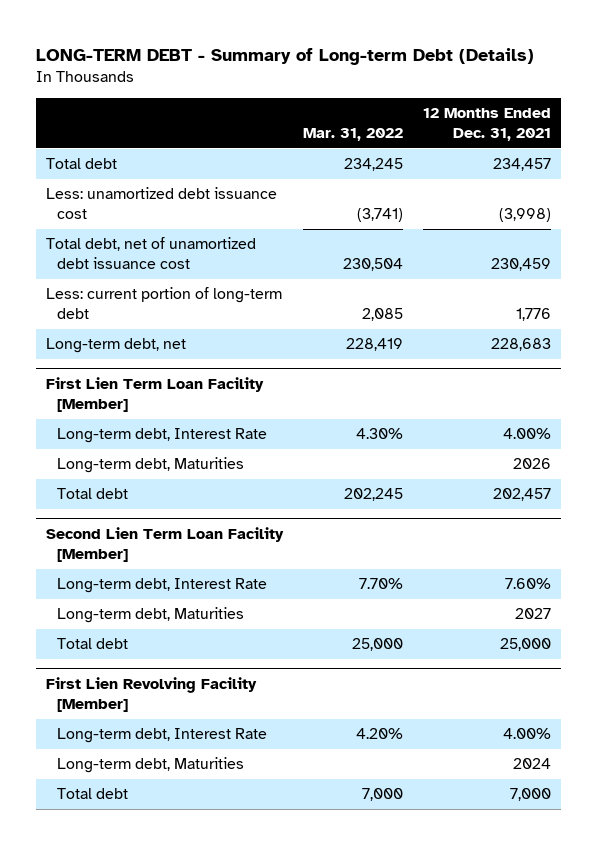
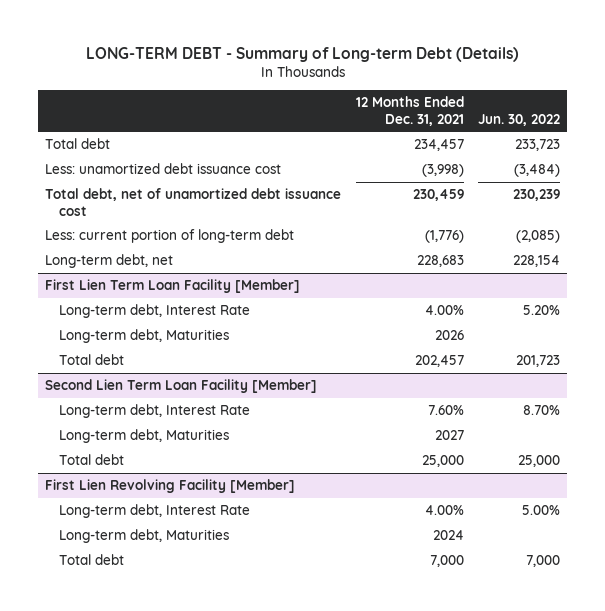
[303,127,404,141] Mar. 31, 2022 -> none
none -> [478,113,561,126] Jun. 30, 2022
[515,308,551,322] 1,776 -> [424,230,464,244] (1,776)

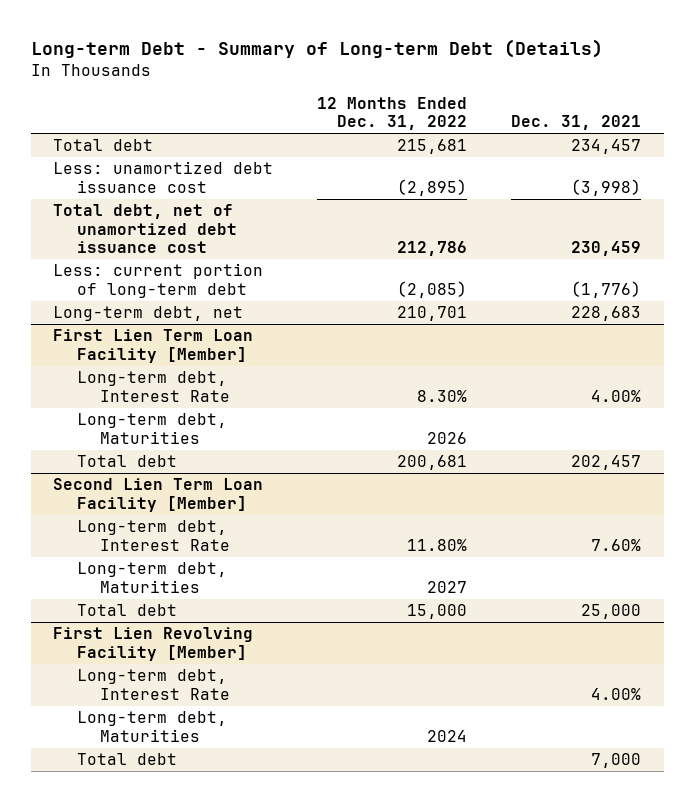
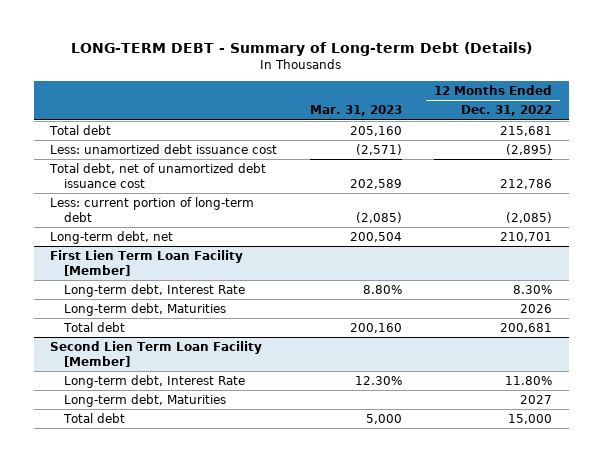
[31,39,604,59] Long-term Debt - Summary of Long-term Debt (Details) -> [71,41,533,56] LONG-TERM DEBT - Summary of Long-term Debt (Details)
[511,115,642,131] Dec. 31, 2021 -> none
none -> [309,105,402,117] Mar. 31, 2023
[53,627,254,661] First Lien Revolving Facility [Member] -> none
[76,669,231,700] Long-term debt, Interest Rate -> none
[76,711,227,742] Long-term debt, Maturities -> none
[76,753,177,766] Total debt -> none

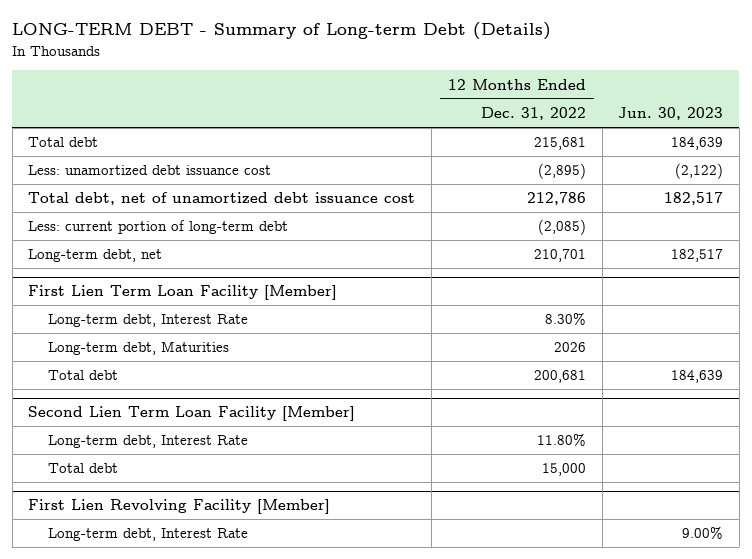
[309,105,402,117] Mar. 31, 2023 -> none
none -> [618,107,724,121] Jun. 30, 2023
[64,394,227,408] Long-term debt, Maturities -> none
none -> [28,499,331,515] First Lien Revolving Facility [Member]
none -> [47,528,248,542] Long-term debt, Interest Rate

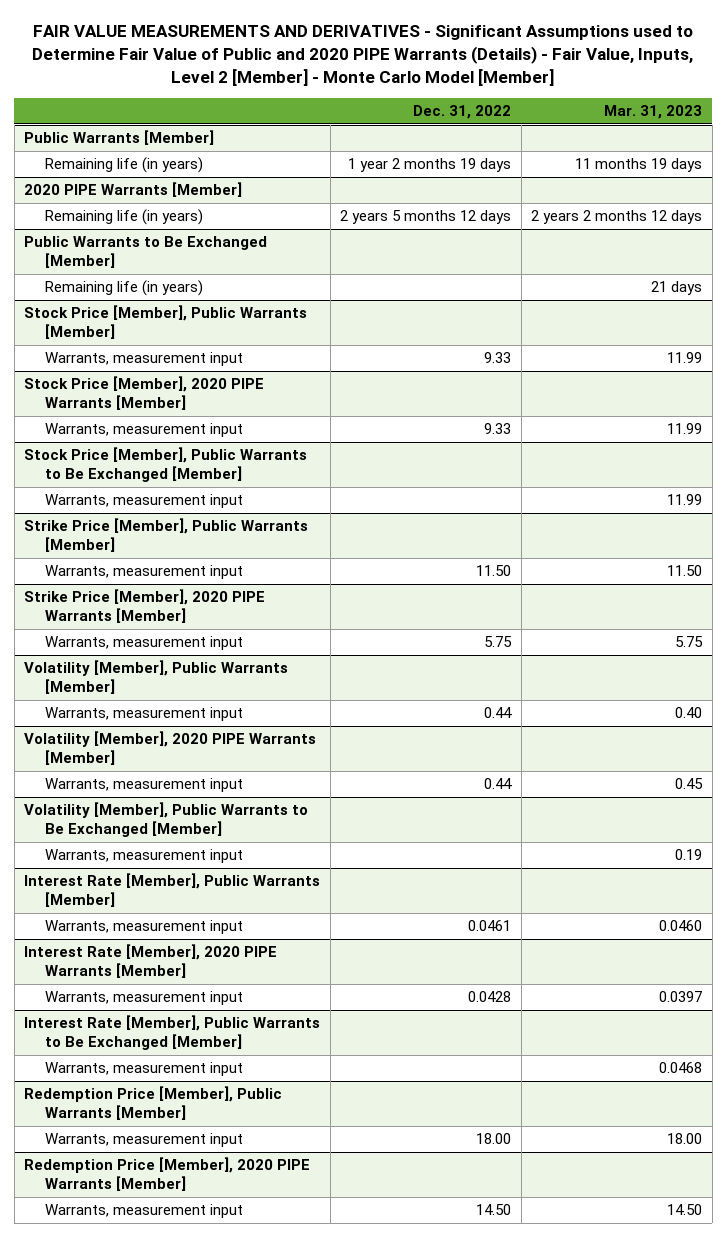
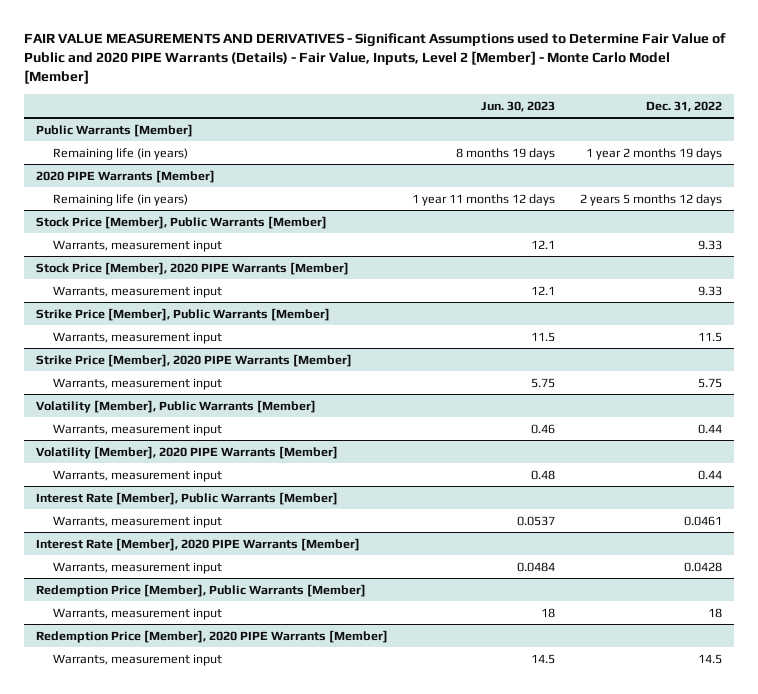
[604,104,703,119] Mar. 31, 2023 -> none
none -> [481,100,556,112] Jun. 30, 2023
[24,236,268,268] Public Warrants to Be Exchanged [Member] -> none
[44,280,203,297] Remaining life (in years) -> none
[24,447,308,482] Stock Price [Member], Public Warrants to Be Exchanged [Member] -> none
[44,494,243,509] Warrants, measurement input -> none
[476,565,512,577] 11.50 -> [697,331,722,342] 11.5
[24,802,309,837] Volatility [Member], Public Warrants to Be Exchanged [Member] -> none
[44,849,243,864] Warrants, measurement input -> none
[24,1015,321,1050] Interest Rate [Member], Public Warrants to Be Exchanged [Member] -> none
[44,1062,243,1077] Warrants, measurement input -> none
[476,1133,512,1145] 18.00 -> [707,607,722,618] 18
[476,1204,512,1216] 14.50 -> [697,653,722,664] 14.5

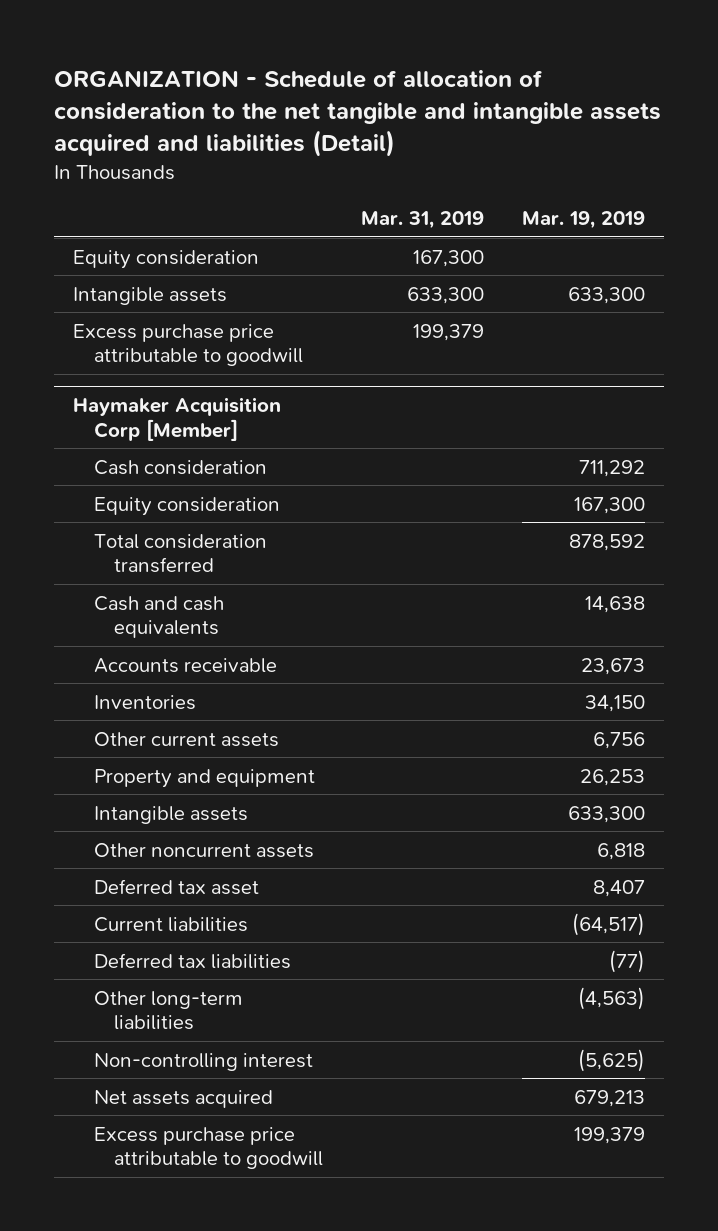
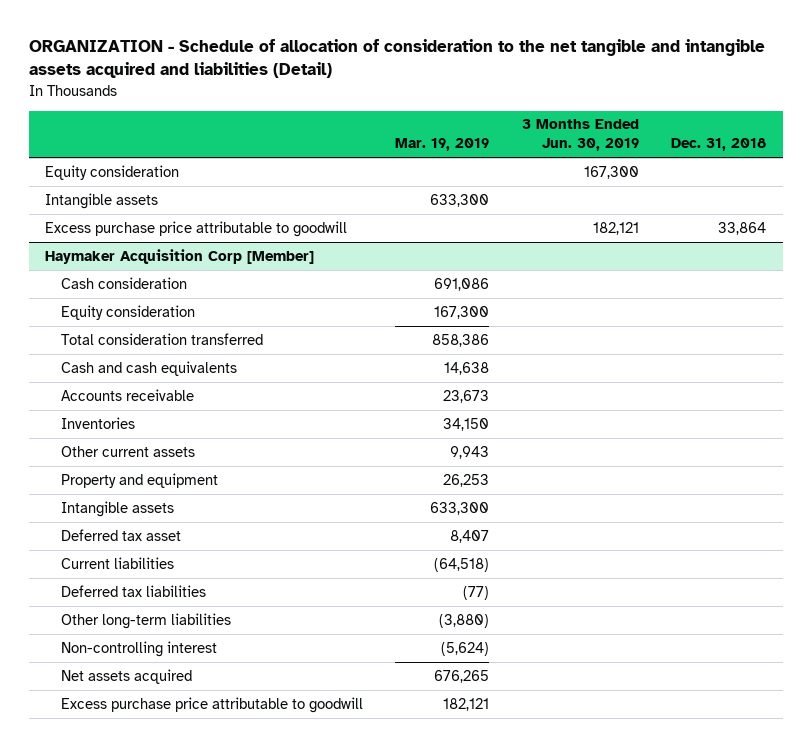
[360,211,484,230] Mar. 31, 2019 -> none
none -> [521,119,639,152] 3 Months Ended Jun. 30, 2019
none -> [671,138,767,152] Dec. 31, 2018
[578,459,645,477] 711,292 -> [434,277,490,291] 691,086
[568,533,645,551] 878,592 -> [432,333,490,347] 858,386
[592,731,645,749] 6,756 -> [450,445,490,459] 9,943
[93,842,314,858] Other noncurrent assets -> none
[571,912,645,936] (64,517) -> [434,557,490,572] (64,518)
[577,986,645,1010] (4,563) -> [439,613,490,628] (3,880)
[577,1048,645,1072] (5,625) -> [441,641,490,656] (5,624)
[573,1089,645,1107] 679,213 -> [434,669,490,683] 676,265
[573,1126,645,1144] 199,379 -> [443,697,490,711] 182,121

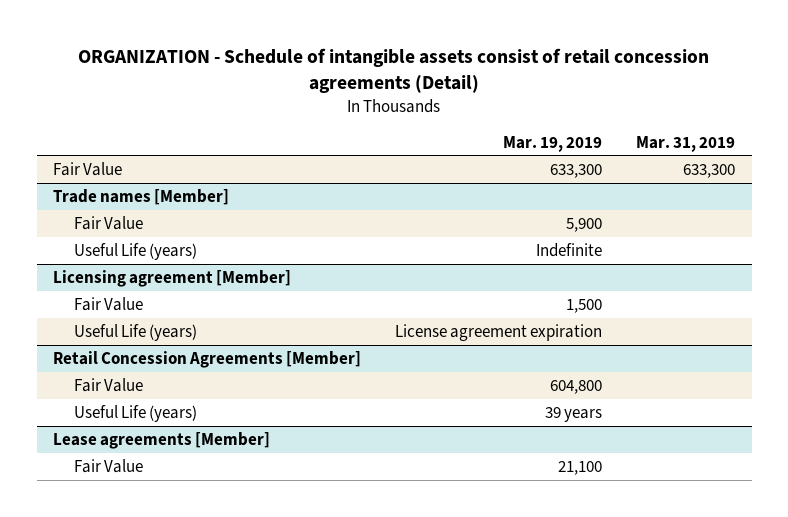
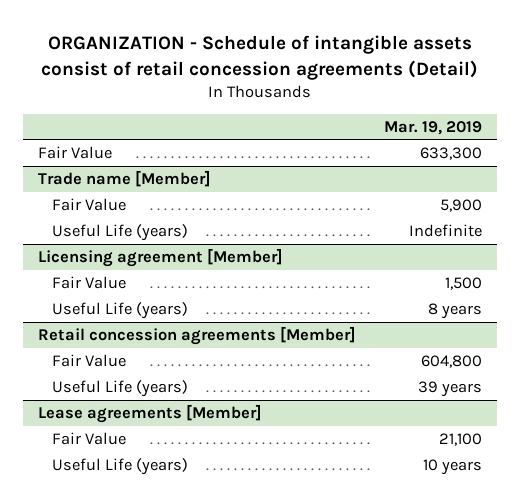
[635,135,735,152] Mar. 31, 2019 -> none
[53,188,230,205] Trade names [Member] -> [37,170,211,188] Trade name [Member]
[395,323,603,341] License agreement expiration -> [428,303,483,320] 8 years
[53,350,362,368] Retail Concession Agreements [Member] -> [37,326,356,346] Retail concession agreements [Member]
none -> [51,458,188,476] Useful Life (years)

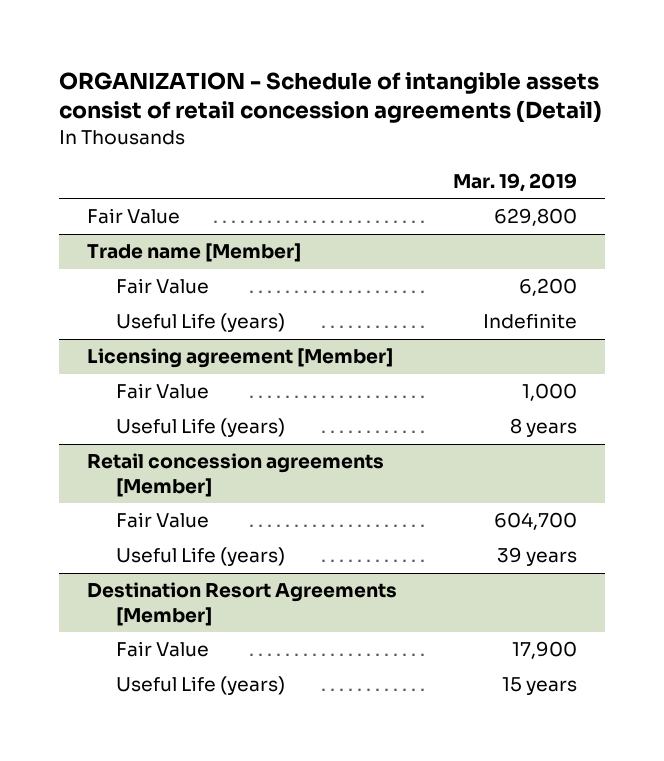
[420,147,483,161] 633,300 -> [493,208,577,227] 629,800
[440,199,483,213] 5,900 -> [518,278,577,297] 6,200
[445,277,483,291] 1,500 -> [521,383,577,402] 1,000
[421,355,483,369] 604,800 -> [493,512,577,531] 604,700
[37,404,262,424] Lease agreements [Member] -> none
none -> [87,582,398,626] Destination Resort Agreements [Member]
[439,433,483,447] 21,100 -> [511,641,577,660] 17,900
[423,459,483,476] 10 years -> [501,677,577,696] 15 years

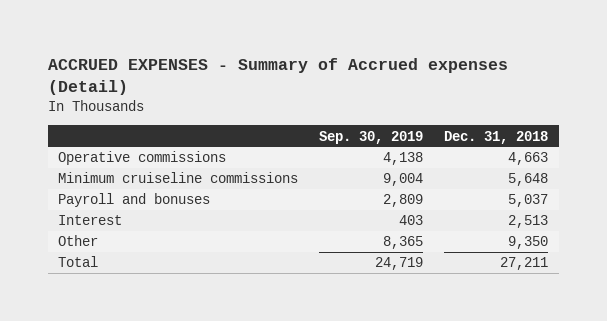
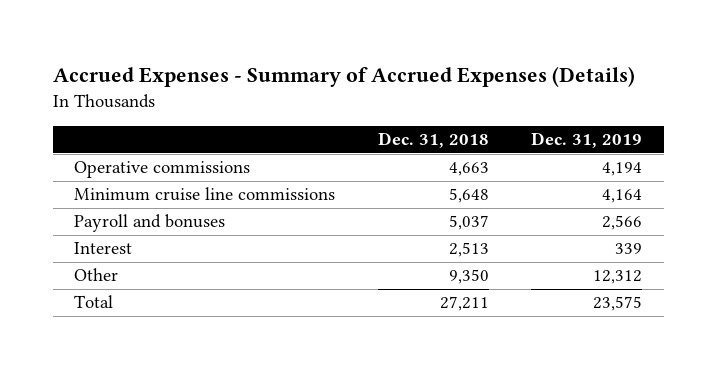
[47,58,508,96] ACCRUED EXPENSES - Summary of Accrued expenses (Detail) -> [52,66,635,88] Accrued Expenses - Summary of Accrued Expenses (Details)
[319,130,424,144] Sep. 30, 2019 -> none
none -> [531,132,643,149] Dec. 31, 2019
[58,172,299,184] Minimum cruiseline commissions -> [74,187,336,202] Minimum cruise line commissions

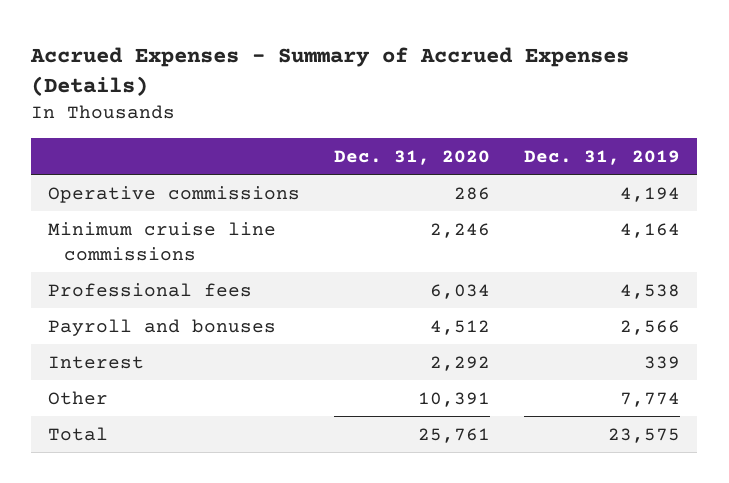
[377,132,489,149] Dec. 31, 2018 -> none
none -> [334,149,491,165] Dec. 31, 2020
none -> [48,282,253,297] Professional fees
[593,270,643,285] 12,312 -> [620,391,681,407] 7,774

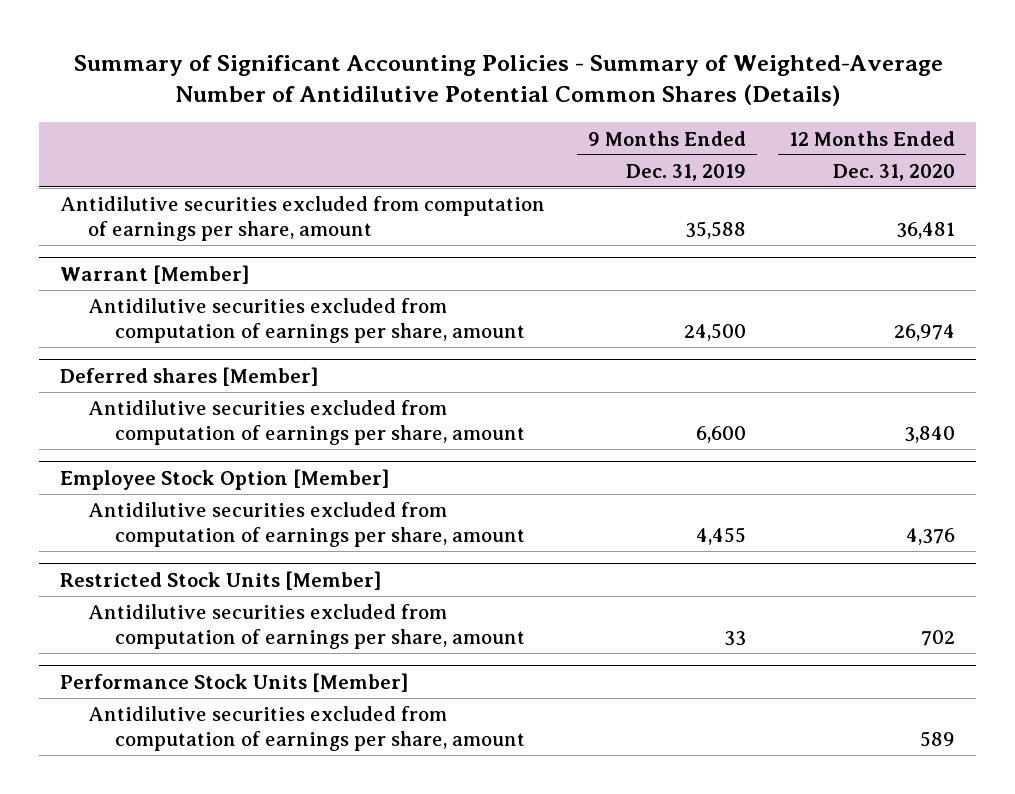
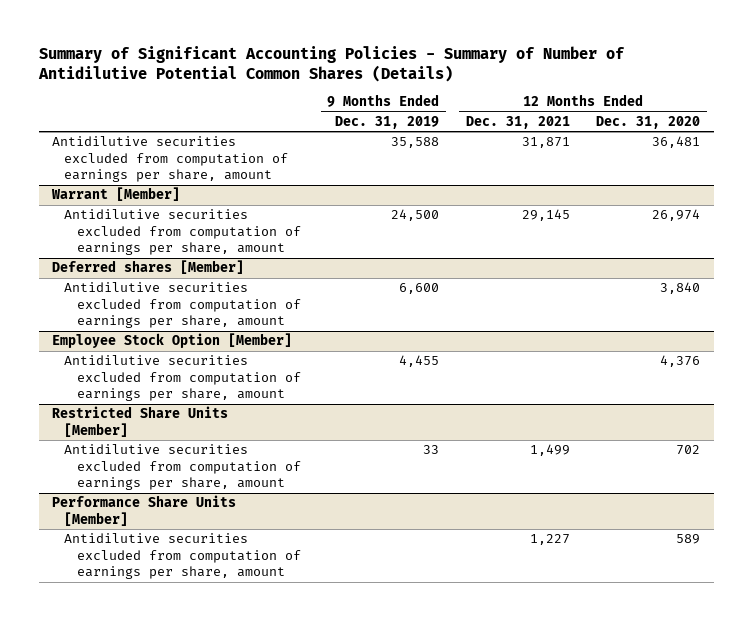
[73,54,943,107] Summary of Significant Accounting Policies - Summary of Weighted-Average Number of Antidilutive Potential Common Shares (Details) -> [37,45,625,82] Summary of Significant Accounting Policies - Summary of Number of Antidilutive Potential Common Shares (Details)
none -> [465,115,570,129] Dec. 31, 2021
[60,570,382,590] Restricted Stock Units [Member] -> [51,406,228,437] Restricted Share Units [Member]
[60,672,409,692] Performance Stock Units [Member] -> [51,495,236,526] Performance Share Units [Member]

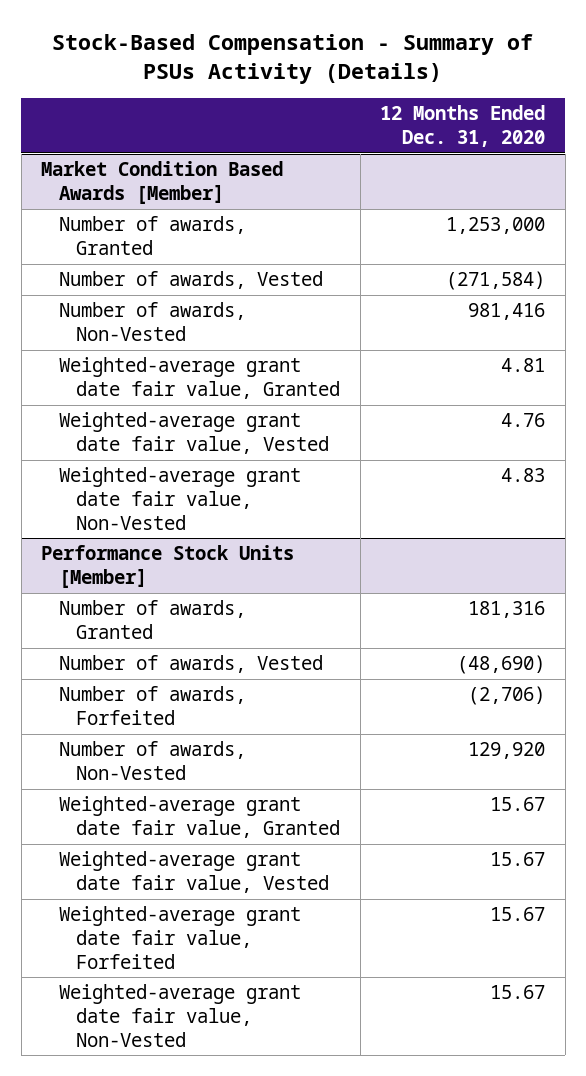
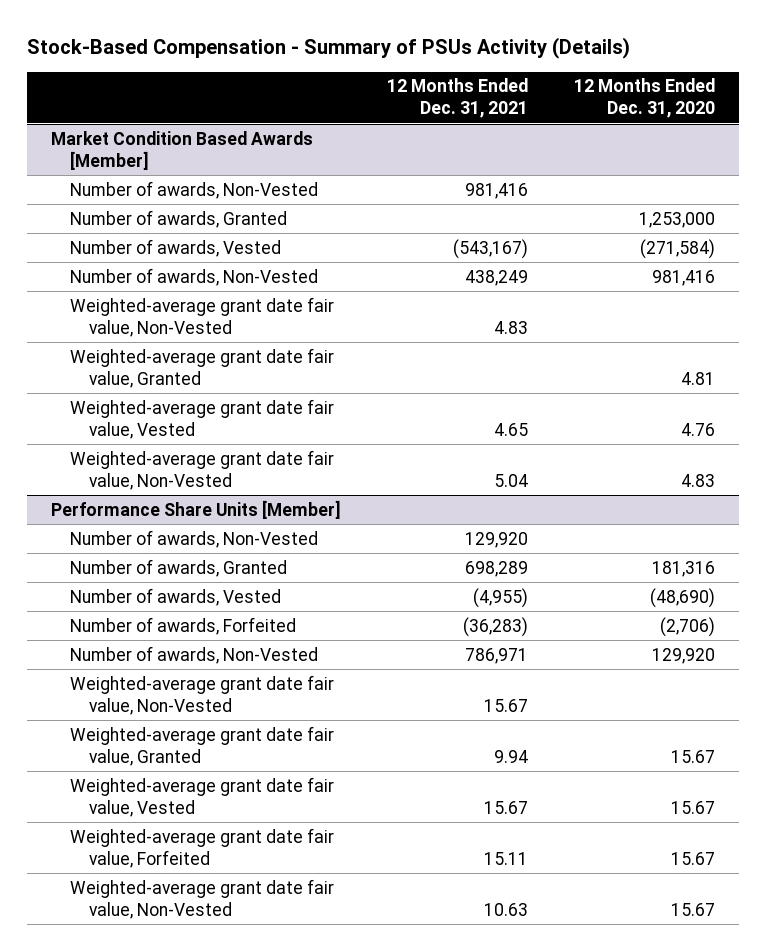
none -> [387,78,529,119] 12 Months Ended Dec. 31, 2021
none -> [69,180,318,199] Number of awards, Non-Vested
none -> [69,296,334,337] Weighted-average grant date fair value, Non-Vested
[41,545,295,588] Performance Stock Units [Member] -> [50,499,341,519] Performance Share Units [Member]
none -> [69,529,318,548] Number of awards, Non-Vested
none -> [69,674,334,715] Weighted-average grant date fair value, Non-Vested

